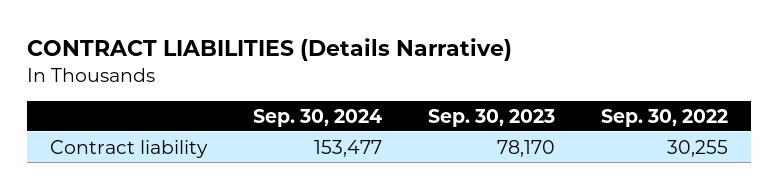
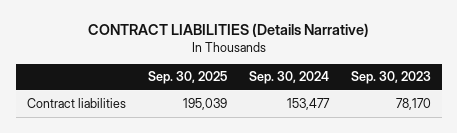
[601,108,729,127] Sep. 30, 2022 -> none
none -> [147,71,227,85] Sep. 30, 2025
[49,139,208,158] Contract liability -> [26,98,126,109] Contract liabilities

